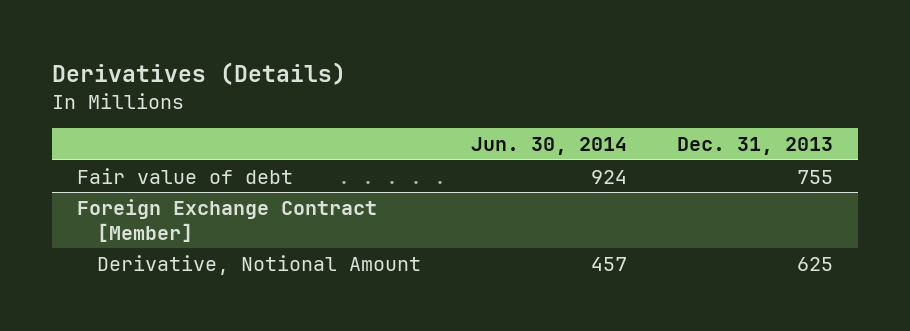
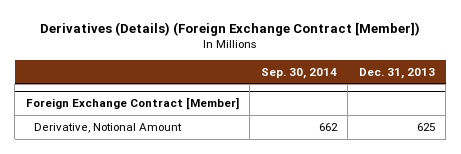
[51,62,346,86] Derivatives (Details) -> [40,21,421,36] Derivatives (Details) (Foreign Exchange Contract [Member])
[471,137,628,156] Jun. 30, 2014 -> none
none -> [260,67,337,79] Sep. 30, 2014
[76,167,293,184] Fair value of debt -> none

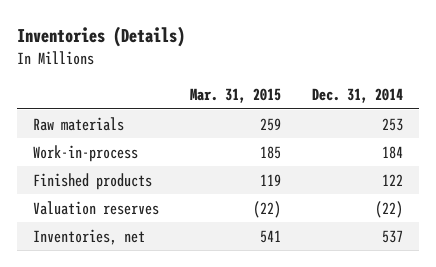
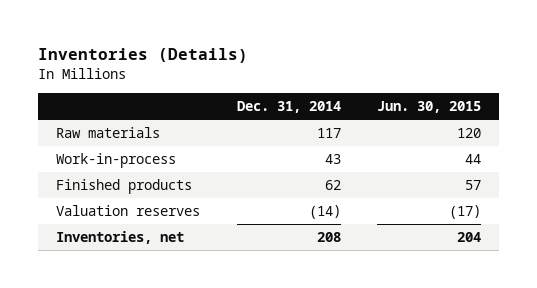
[190,88,282,104] Mar. 31, 2015 -> none
none -> [376,101,481,114] Jun. 30, 2015
[382,117,404,131] 253 -> [316,128,341,139] 117
[382,145,404,159] 184 -> [324,154,341,165] 43
[382,173,404,186] 122 -> [324,180,341,191] 62
[375,200,404,218] (22) -> [308,205,341,220] (14)
[382,229,404,243] 537 -> [316,232,341,243] 208

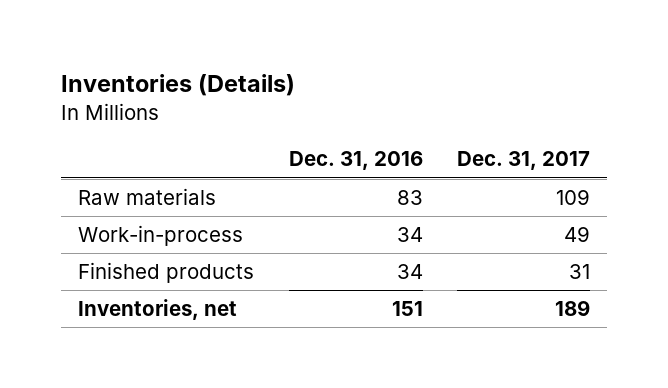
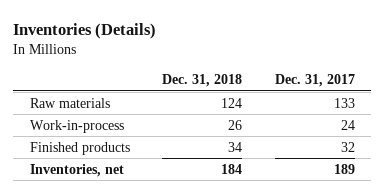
[288,151,423,171] Dec. 31, 2016 -> none
none -> [162,74,243,88] Dec. 31, 2018
[556,189,591,206] 109 -> [333,97,355,108] 133
[564,226,591,243] 49 -> [340,119,355,130] 24
[569,264,591,280] 31 -> [340,141,355,152] 32

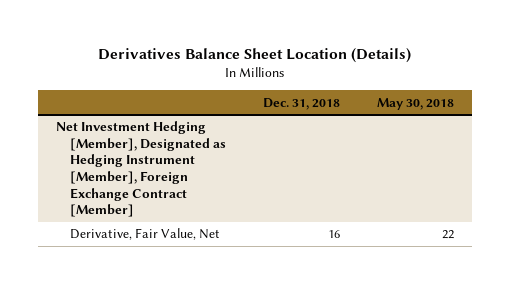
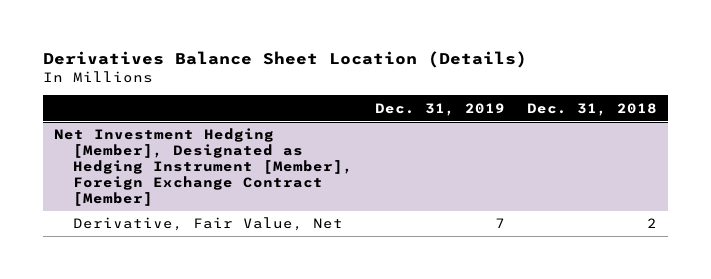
[376,97,454,110] May 30, 2018 -> none
none -> [374,102,505,116] Dec. 31, 2019
[327,230,340,239] 16 -> [646,218,657,229] 2

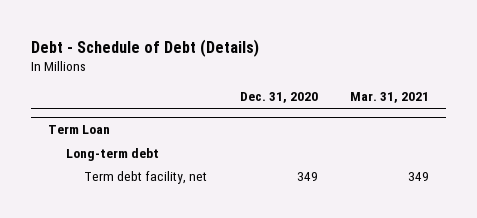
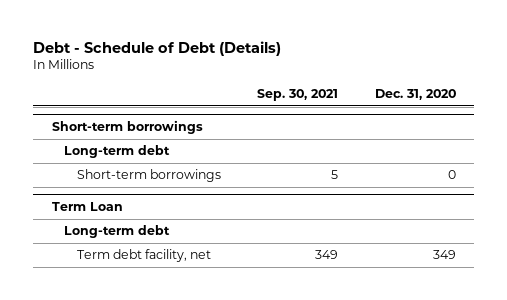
[350,92,430,104] Mar. 31, 2021 -> none
none -> [257,89,339,102] Sep. 30, 2021
none -> [51,120,203,135] Short-term borrowings
none -> [64,145,171,159] Long-term debt
none -> [76,169,221,183] Short-term borrowings

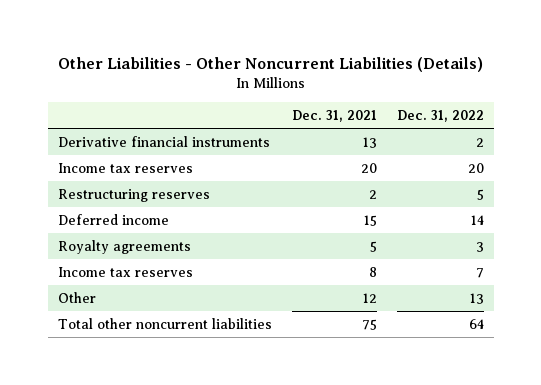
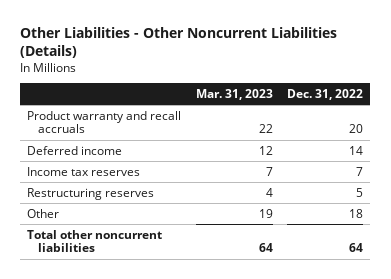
[291,110,377,123] Dec. 31, 2021 -> none
none -> [195,88,273,100] Mar. 31, 2023
[57,135,270,147] Derivative financial instruments -> none
[57,162,193,173] Income tax reserves -> [27,110,182,134] Product warranty and recall accruals
[57,239,191,254] Royalty agreements -> none
[57,188,210,202] Restructuring reserves -> [27,187,155,200] Restructuring reserves
[469,292,484,304] 13 -> [349,208,364,218] 18

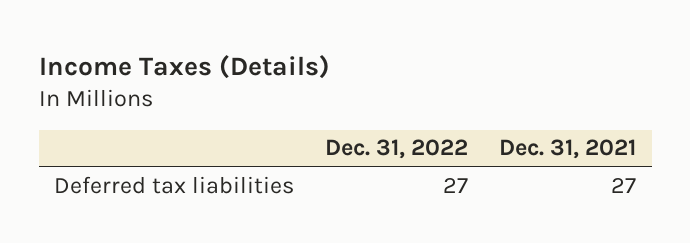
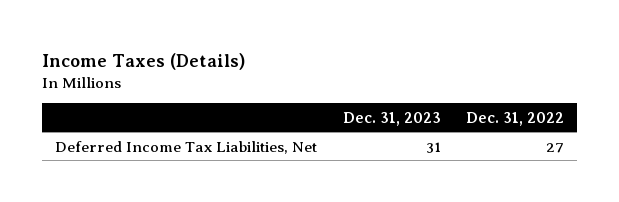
[499,139,637,160] Dec. 31, 2021 -> none
none -> [342,111,441,126] Dec. 31, 2023
[54,175,295,194] Deferred tax liabilities -> [55,140,318,154] Deferred Income Tax Liabilities, Net

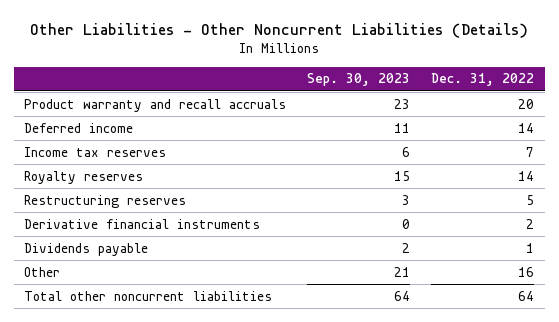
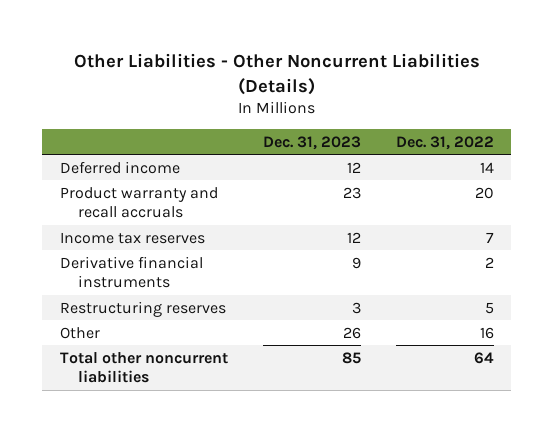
[307,73,411,87] Sep. 30, 2023 -> none
none -> [262,135,361,150] Dec. 31, 2023
[24,98,287,112] Product warranty and recall accruals -> [59,186,218,219] Product warranty and recall accruals
[24,170,144,184] Royalty reserves -> none
[24,242,149,256] Dividends payable -> none
[24,194,187,208] Restructuring reserves -> [59,300,226,317] Restructuring reserves

